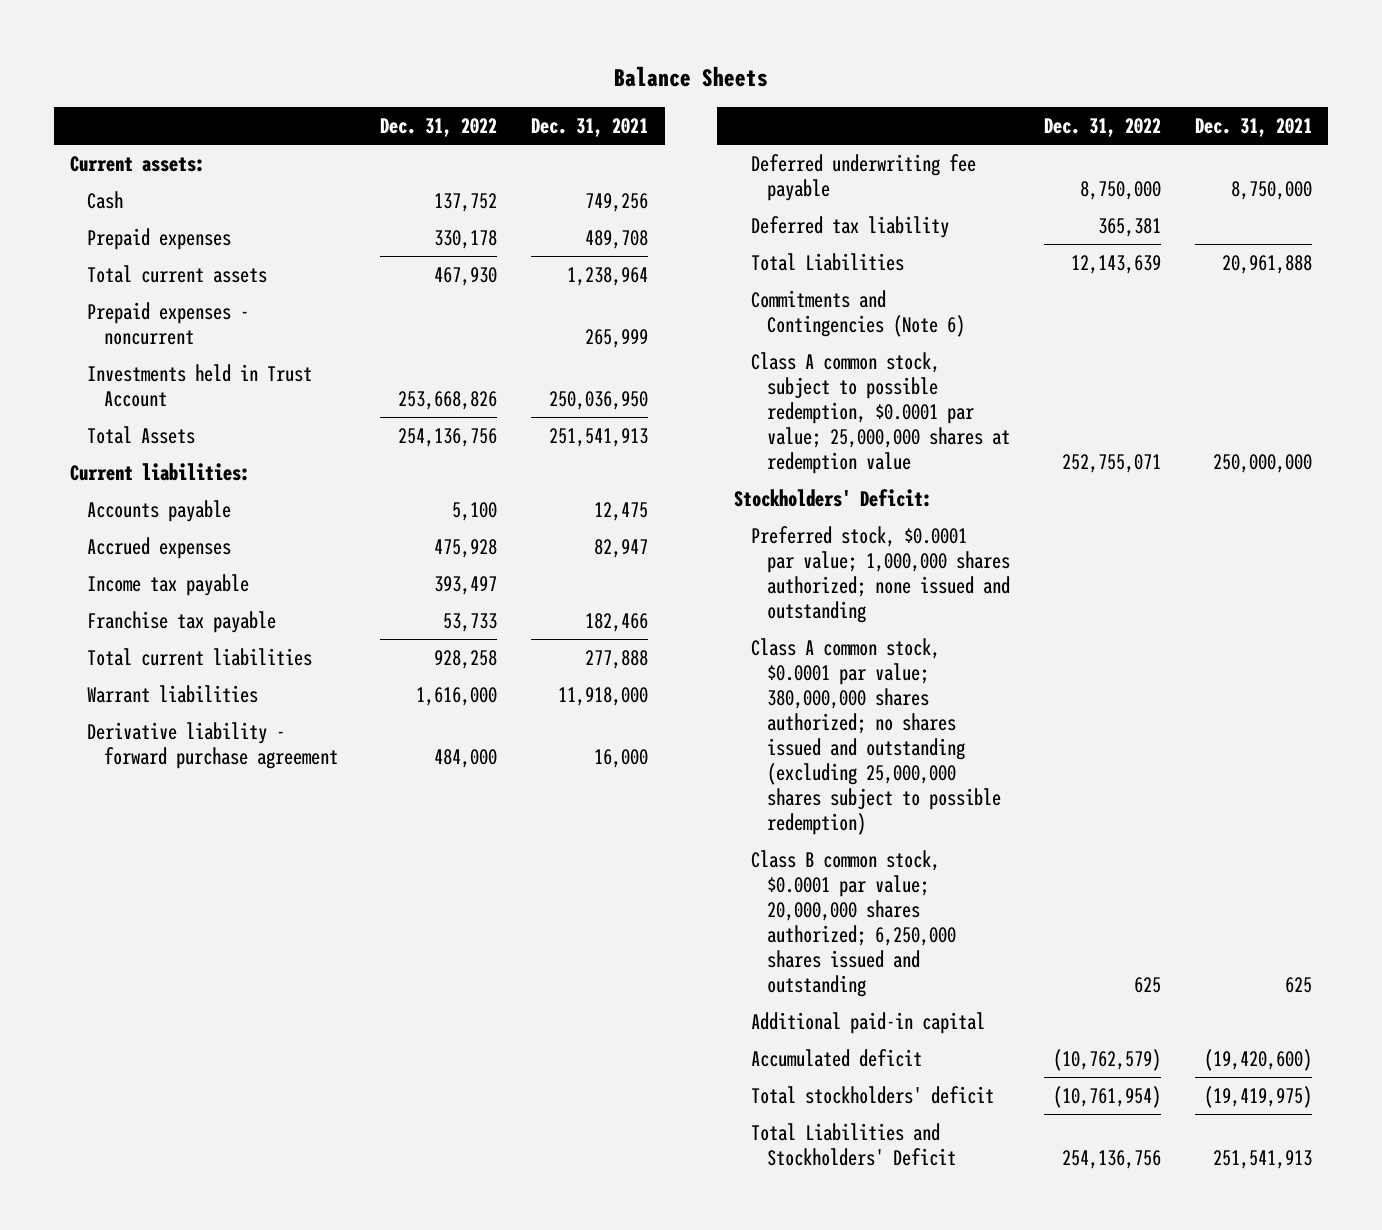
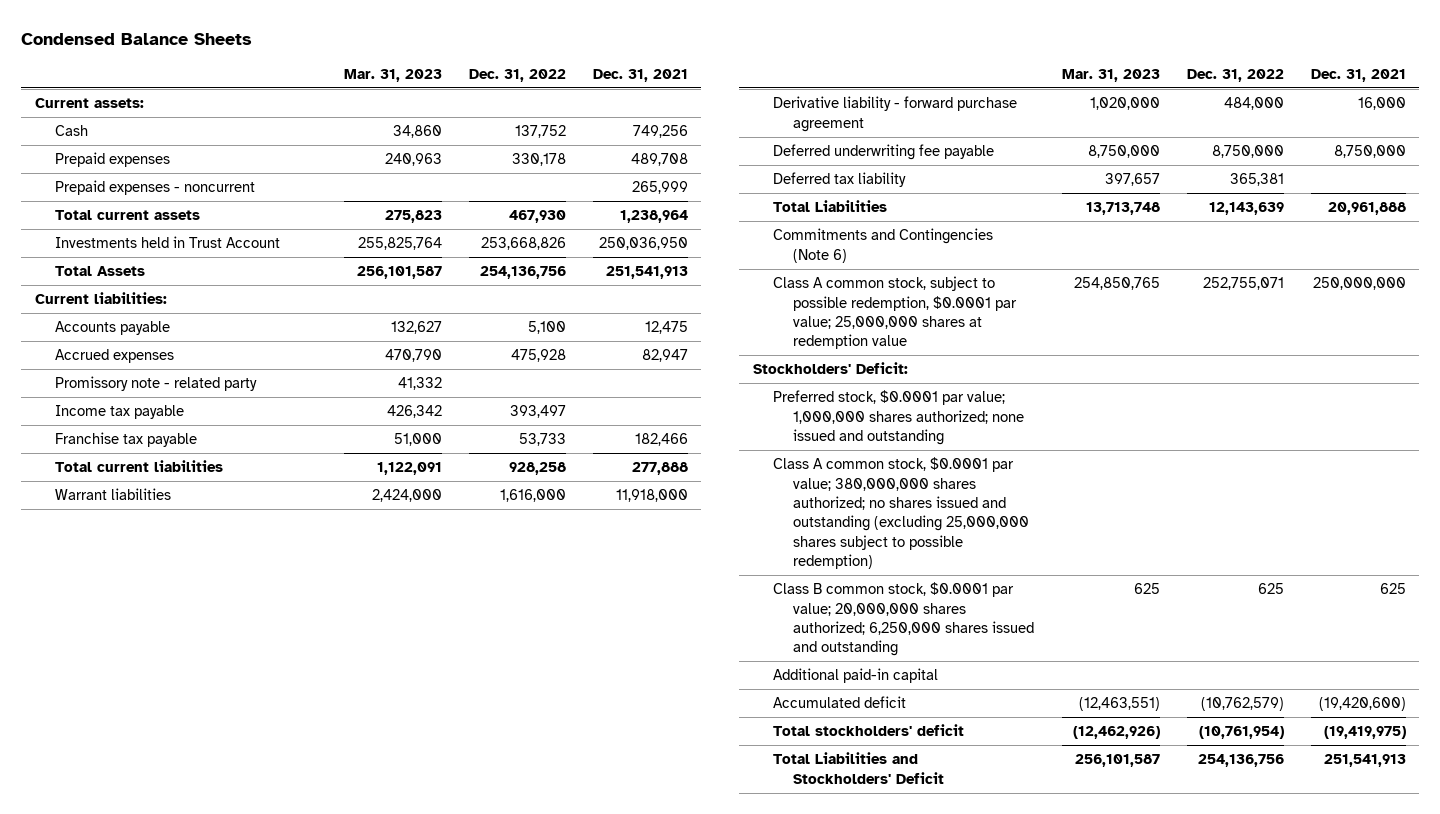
[613,66,768,88] Balance Sheets -> [21,32,253,45] Condensed Balance Sheets
none -> [343,68,442,82] Mar. 31, 2023
[87,264,268,283] Total current assets -> [55,210,201,221] Total current assets
none -> [55,376,258,392] Promissory note - related party

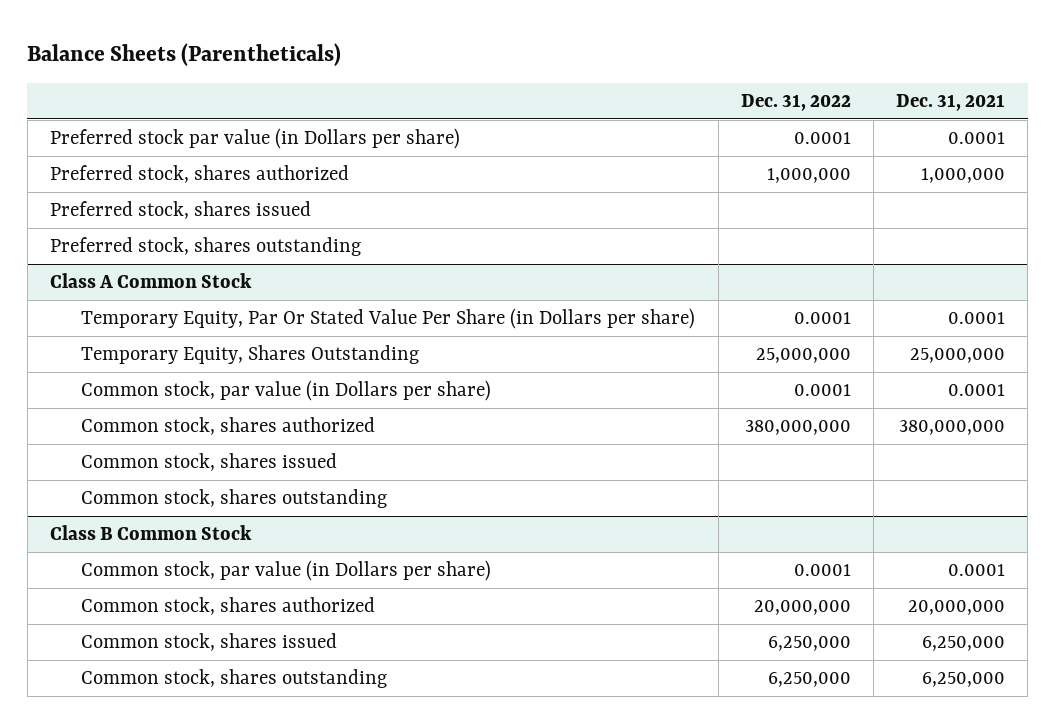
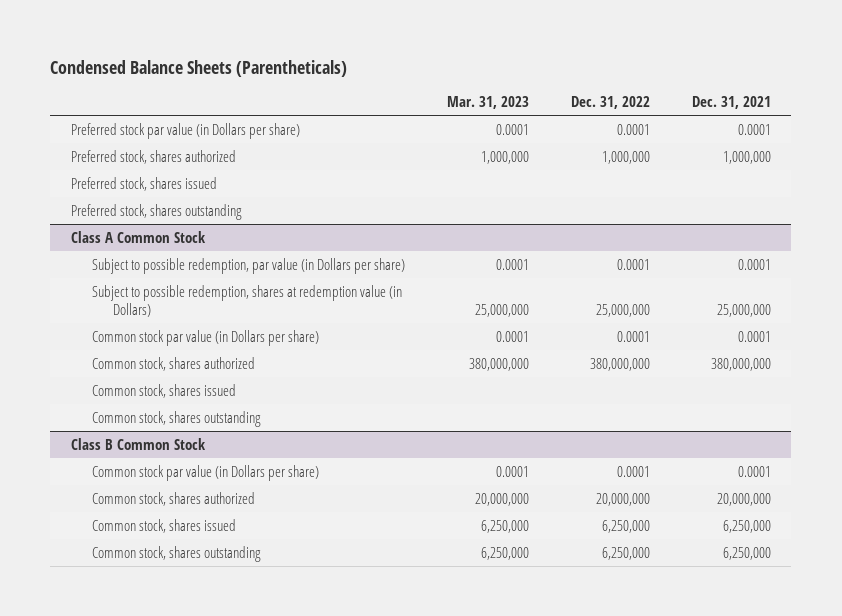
[27,43,342,67] Balance Sheets (Parentheticals) -> [50,59,348,77] Condensed Balance Sheets (Parentheticals)
none -> [446,96,529,110] Mar. 31, 2023
[81,308,696,330] Temporary Equity, Par Or Stated Value Per Share (in Dollars per share) -> [92,257,406,274] Subject to possible redemption, par value (in Dollars per share)
[81,345,420,365] Temporary Equity, Shares Outstanding -> [92,284,403,317] Subject to possible redemption, shares at redemption value (in Dollars)
[81,380,492,402] Common stock, par value (in Dollars per share) -> [92,329,320,346] Common stock par value (in Dollars per share)
[81,560,492,582] Common stock, par value (in Dollars per share) -> [92,464,320,481] Common stock par value (in Dollars per share)

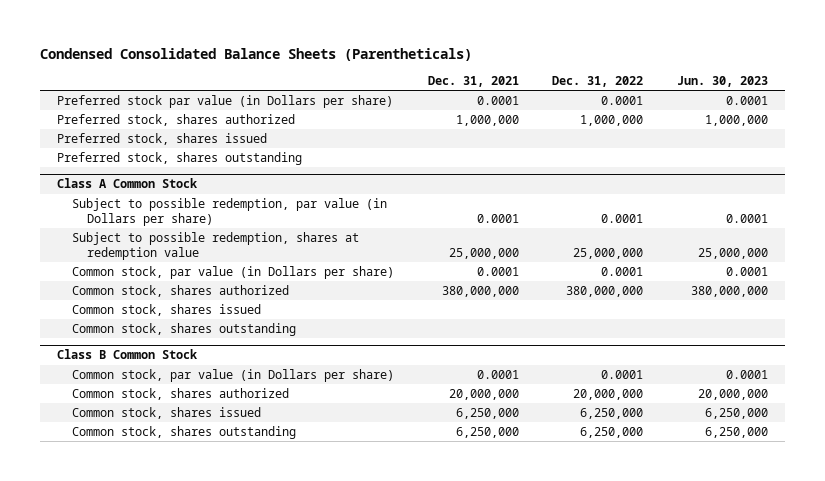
[50,59,348,77] Condensed Balance Sheets (Parentheticals) -> [40,47,473,61] Condensed Consolidated Balance Sheets (Parentheticals)
[446,96,529,110] Mar. 31, 2023 -> none
none -> [676,76,768,88] Jun. 30, 2023
[92,284,403,317] Subject to possible redemption, shares at redemption value (in Dollars) -> [72,232,360,260] Subject to possible redemption, shares at redemption value
[92,329,320,346] Common stock par value (in Dollars per share) -> [72,266,395,280] Common stock, par value (in Dollars per share)
[92,464,320,481] Common stock par value (in Dollars per share) -> [72,369,395,383] Common stock, par value (in Dollars per share)

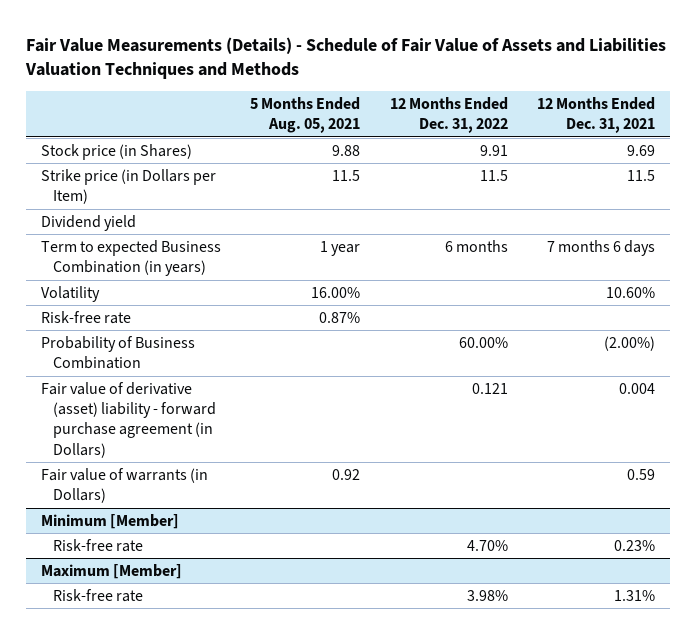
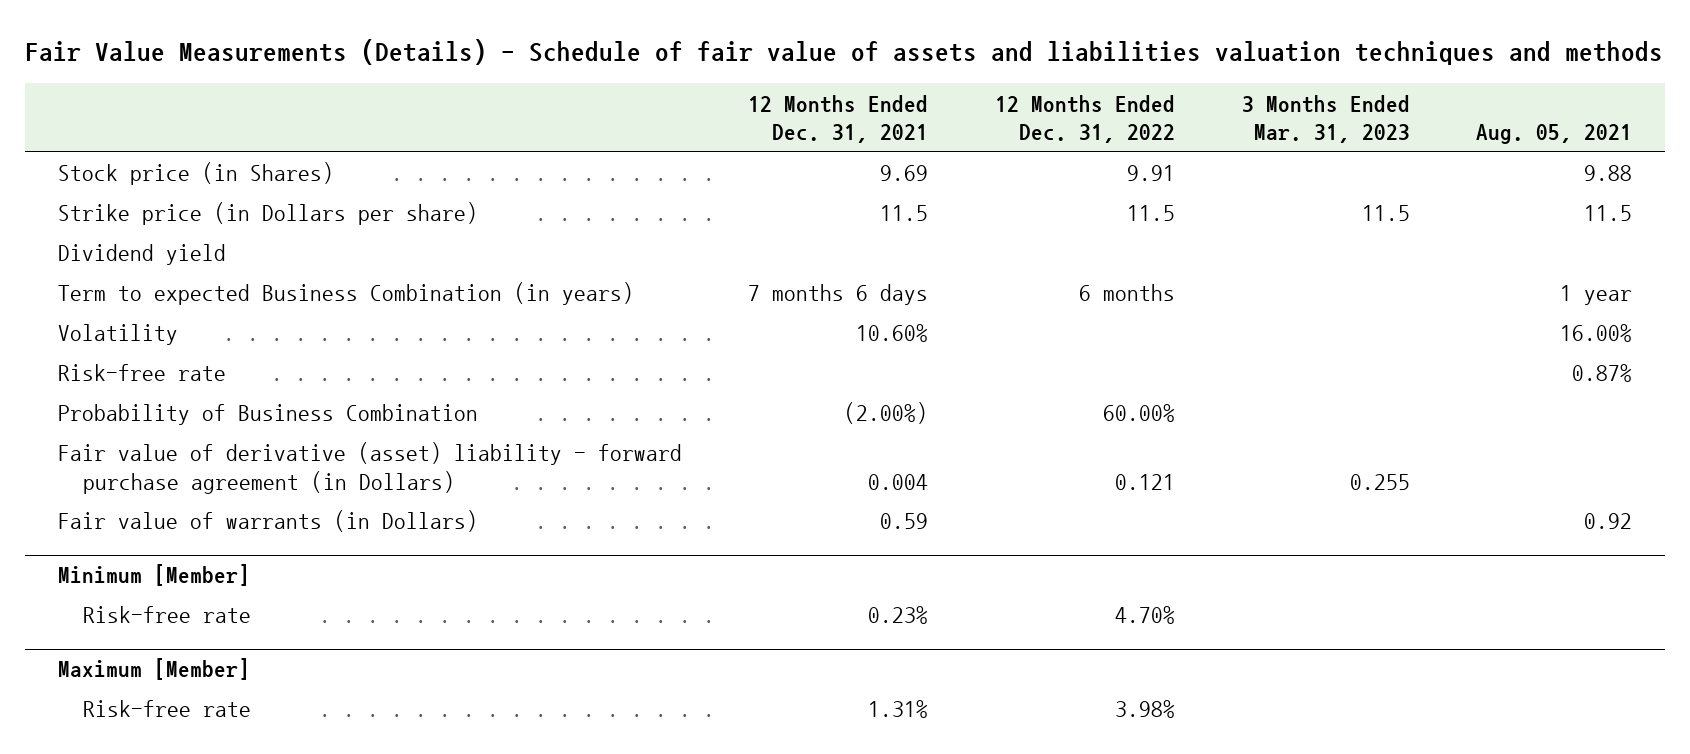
[25,36,667,80] Fair Value Measurements (Details) - Schedule of Fair Value of Assets and Liabilities Valuation Techniques and Methods -> [24,39,1663,66] Fair Value Measurements (Details) - Schedule of fair value of assets and liabilities valuation techniques and methods
[250,97,361,134] 5 Months Ended Aug. 05, 2021 -> none
none -> [1241,94,1410,144] 3 Months Ended Mar. 31, 2023
none -> [1476,124,1633,145] Aug. 05, 2021
[40,168,216,205] Strike price (in Dollars per Item) -> [57,202,478,226] Strike price (in Dollars per share)

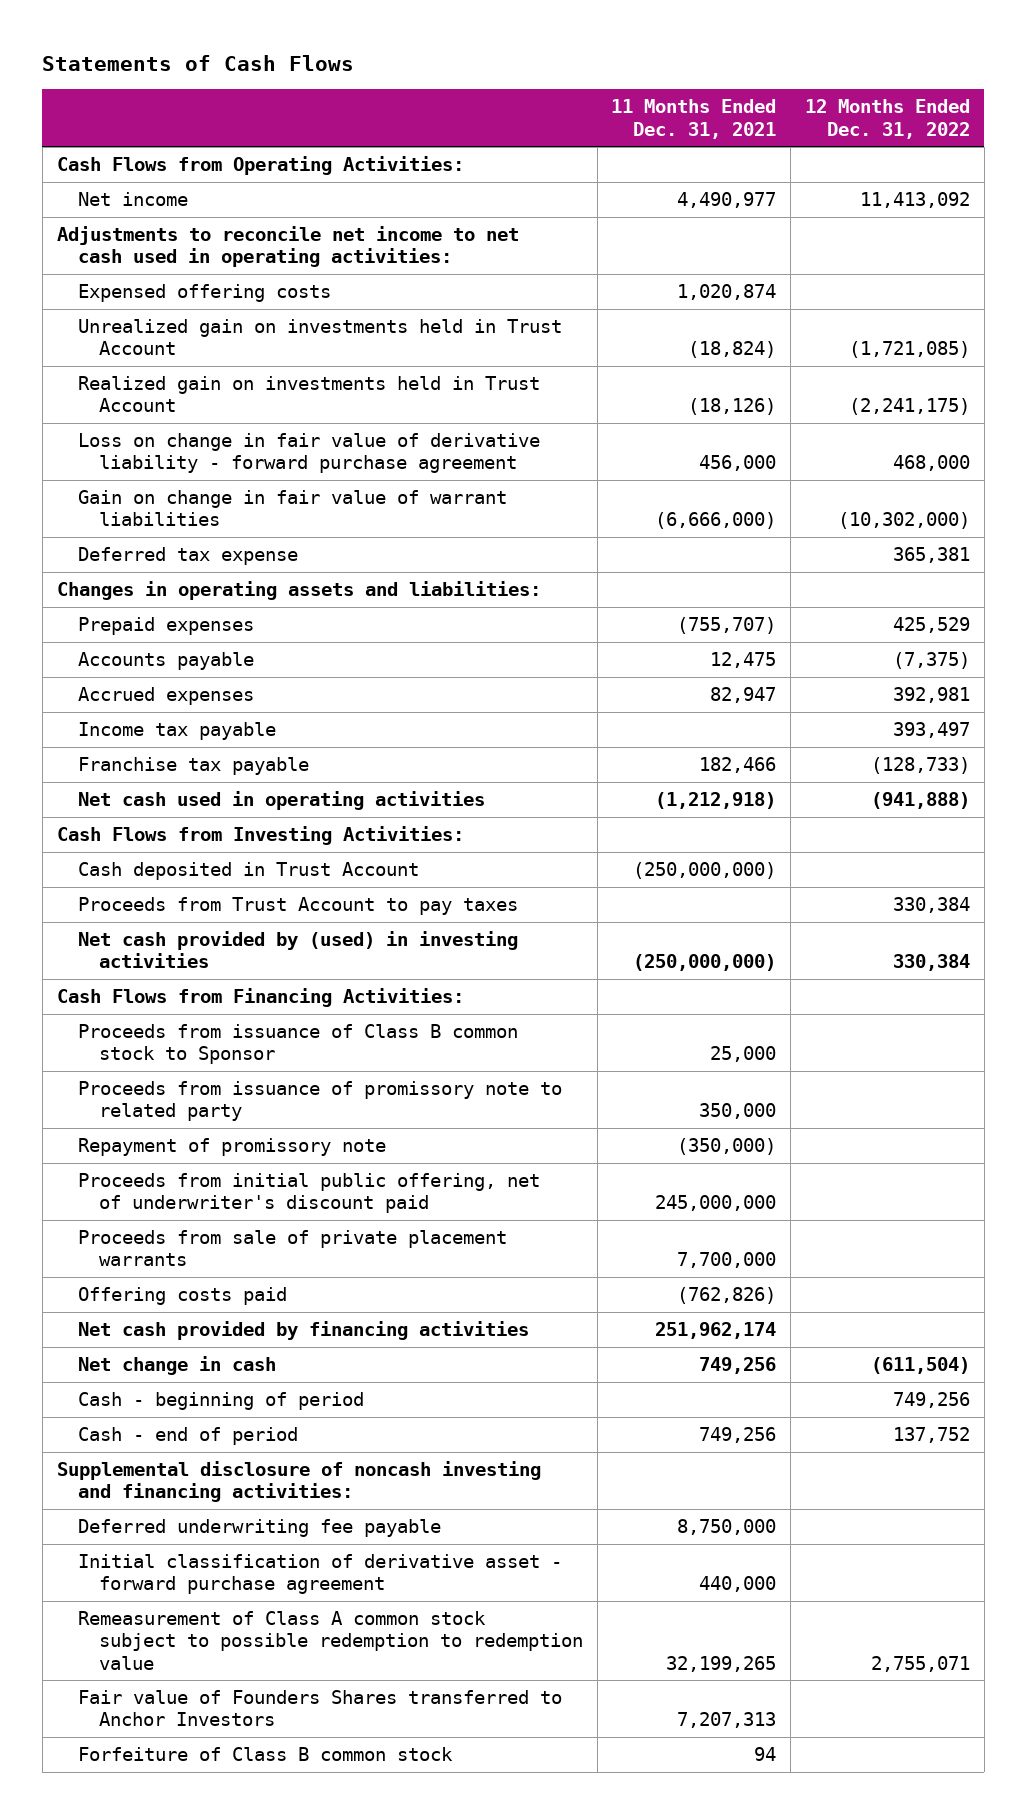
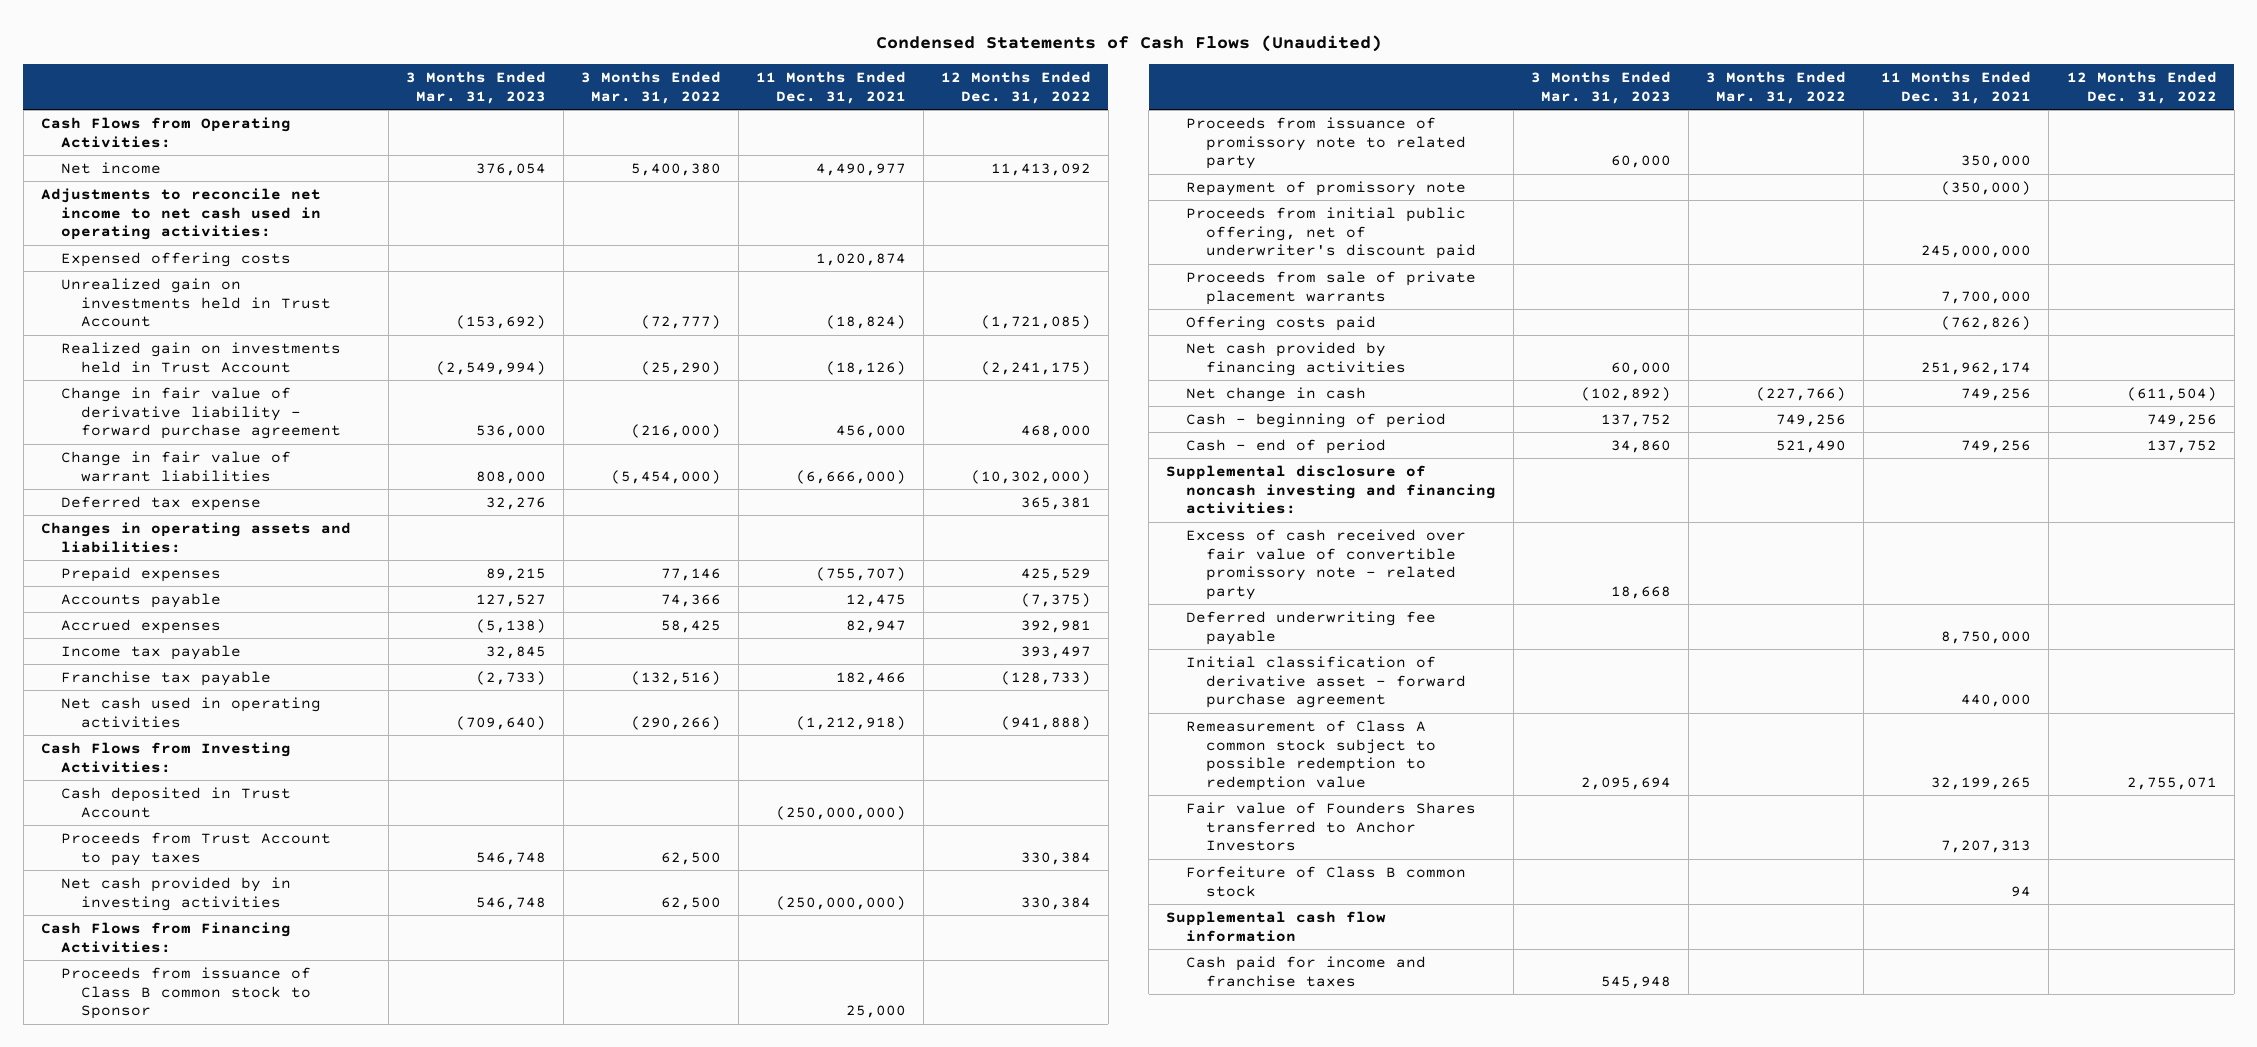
[42,54,355,71] Statements of Cash Flows -> [875,35,1382,53] Condensed Statements of Cash Flows (Unaudited)
none -> [405,71,546,105] 3 Months Ended Mar. 31, 2023
none -> [580,71,721,105] 3 Months Ended Mar. 31, 2022
[77,432,540,474] Loss on change in fair value of derivative liability - forward purchase agreement -> [60,386,341,440] Change in fair value of derivative liability - forward purchase agreement
[77,489,507,527] Gain on change in fair value of warrant liabilities -> [60,450,291,482] Change in fair value of warrant liabilities
[77,930,518,969] Net cash provided by (used) in investing activities -> [60,876,291,911] Net cash provided by in investing activities
none -> [1186,528,1467,601] Excess of cash received over fair value of convertible promissory note - related party
none -> [1166,910,1387,942] Supplemental cash flow information
none -> [1186,955,1427,987] Cash paid for income and franchise taxes

